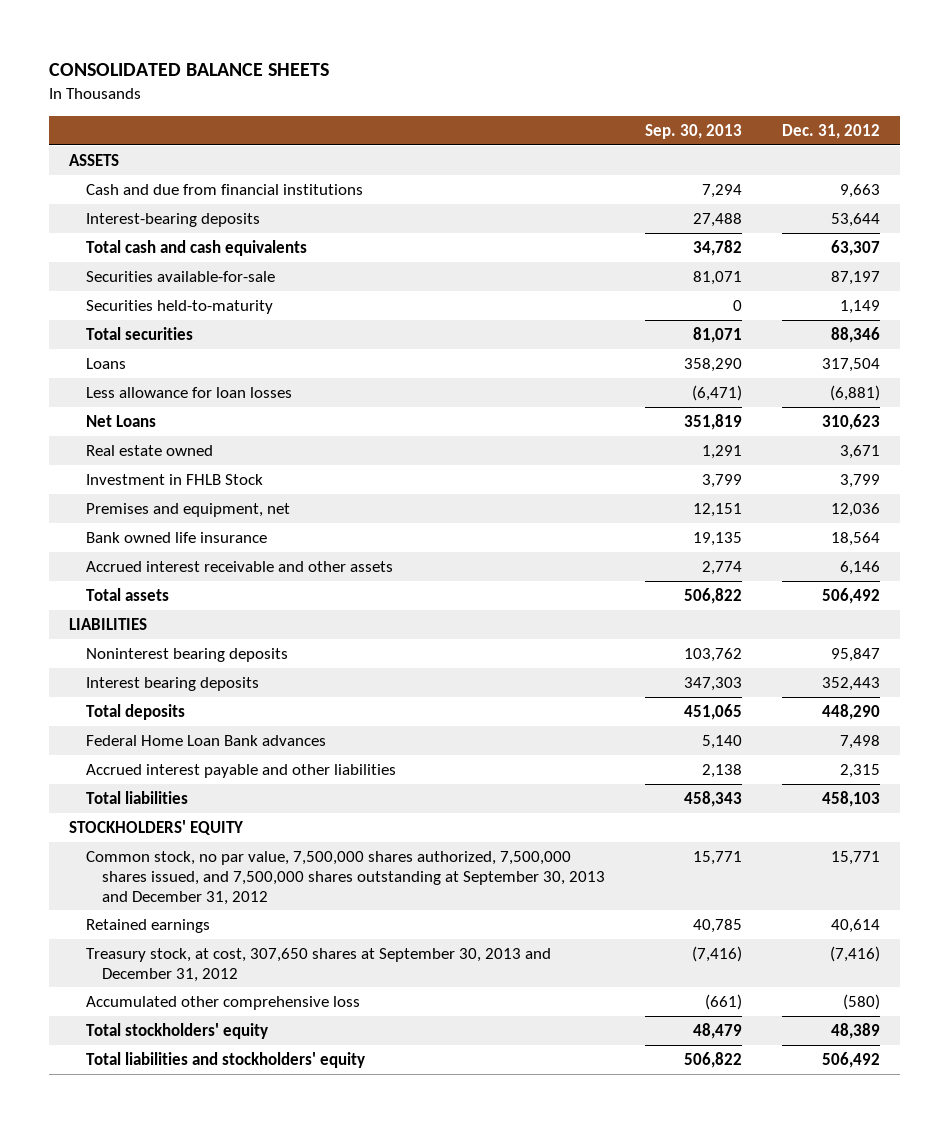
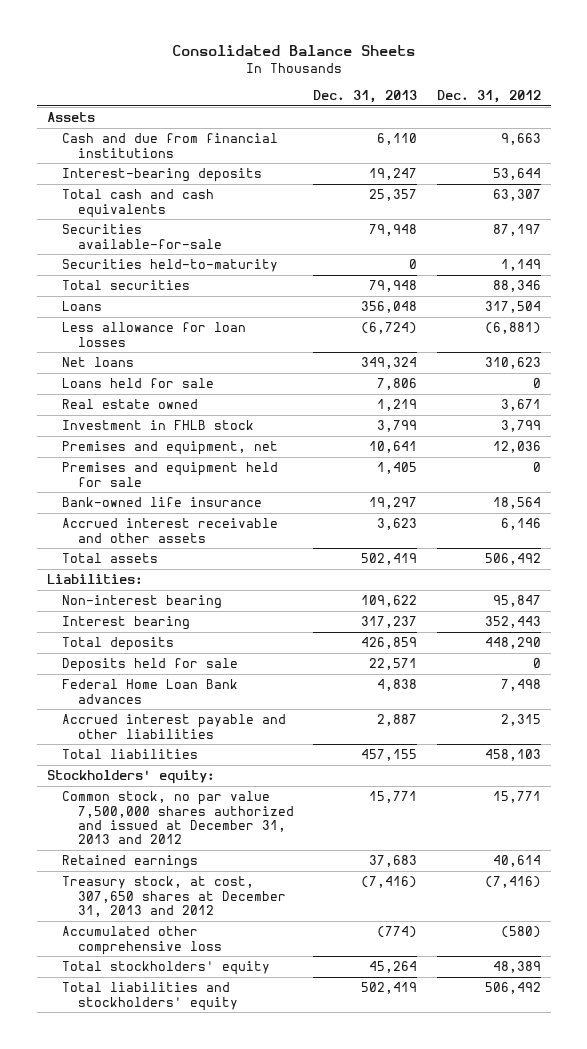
[49,63,330,77] CONSOLIDATED BALANCE SHEETS -> [171,45,415,57] Consolidated Balance Sheets
[645,124,743,140] Sep. 30, 2013 -> none
none -> [313,90,418,104] Dec. 31, 2013
[69,153,120,166] ASSETS -> [46,112,95,123] Assets
[85,414,156,427] Net Loans -> [62,357,135,368] Net loans
none -> [62,378,215,389] Loans held for sale
[85,473,263,485] Investment in FHLB Stock -> [62,420,255,431] Investment in FHLB stock
none -> [62,462,279,487] Premises and equipment held for sale
[85,531,267,543] Bank owned life insurance -> [62,497,263,508] Bank-owned life insurance
[69,617,148,630] LIABILITIES -> [46,574,143,585] Liabilities:
[85,647,288,662] Noninterest bearing deposits -> [62,595,223,610] Non-interest bearing
[85,676,259,691] Interest bearing deposits -> [62,616,191,631] Interest bearing
none -> [62,658,239,673] Deposits held for sale
[69,819,244,835] STOCKHOLDERS' EQUITY -> [46,770,215,785] Stockholders' equity:
[85,850,606,905] Common stock, no par value, 7,500,000 shares authorized, 7,500,000 shares issued, and 7,500,000 shares outstanding at September 30, 2013 and December 31, 2012 -> [62,791,294,845] Common stock, no par value 7,500,000 shares authorized and issued at December 31, 2013 and 2012
[85,947,551,982] Treasury stock, at cost, 307,650 shares at September 30, 2013 and December 31, 2012 -> [62,876,286,917] Treasury stock, at cost, 307,650 shares at December 31, 2013 and 2012

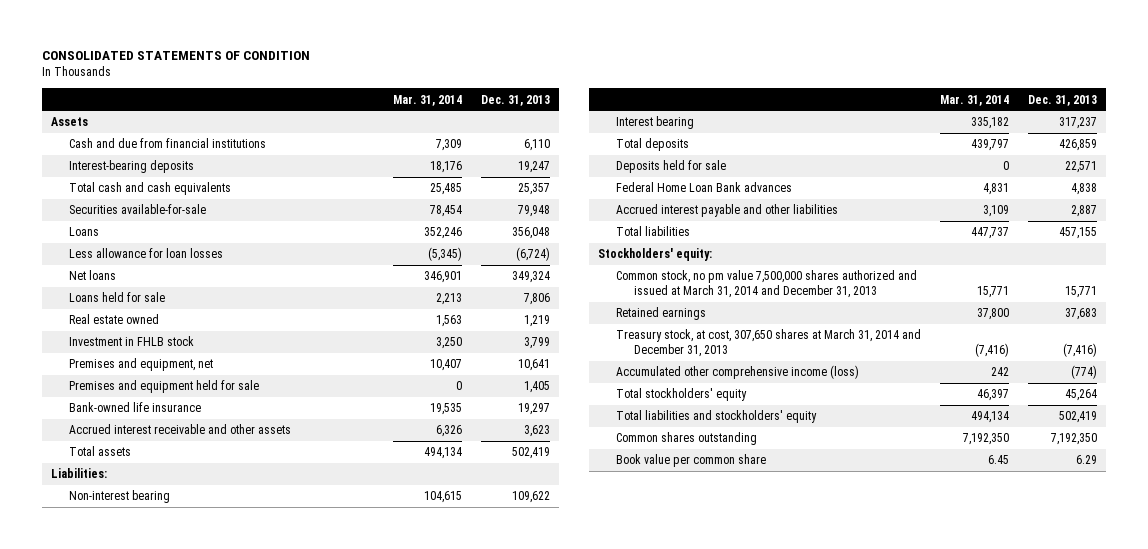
[171,45,415,57] Consolidated Balance Sheets -> [41,51,310,61] CONSOLIDATED STATEMENTS OF CONDITION
[436,90,541,104] Dec. 31, 2012 -> none
none -> [392,94,462,106] Mar. 31, 2014
[62,259,279,273] Securities held-to-maturity -> none
[62,280,191,291] Total securities -> none
[62,791,294,845] Common stock, no par value 7,500,000 shares authorized and issued at December 31, 2013 and 2012 -> [616,270,918,299] Common stock, no pm value 7,500,000 shares authorized and issued at March 31, 2014 and December 31, 2013
[62,876,286,917] Treasury stock, at cost, 307,650 shares at December 31, 2013 and 2012 -> [616,329,922,358] Treasury stock, at cost, 307,650 shares at March 31, 2014 and December 31, 2013
[62,926,222,955] Accumulated other comprehensive loss -> [616,365,860,380] Accumulated other comprehensive income (loss)
none -> [616,432,758,446] Common shares outstanding
none -> [616,454,767,468] Book value per common share

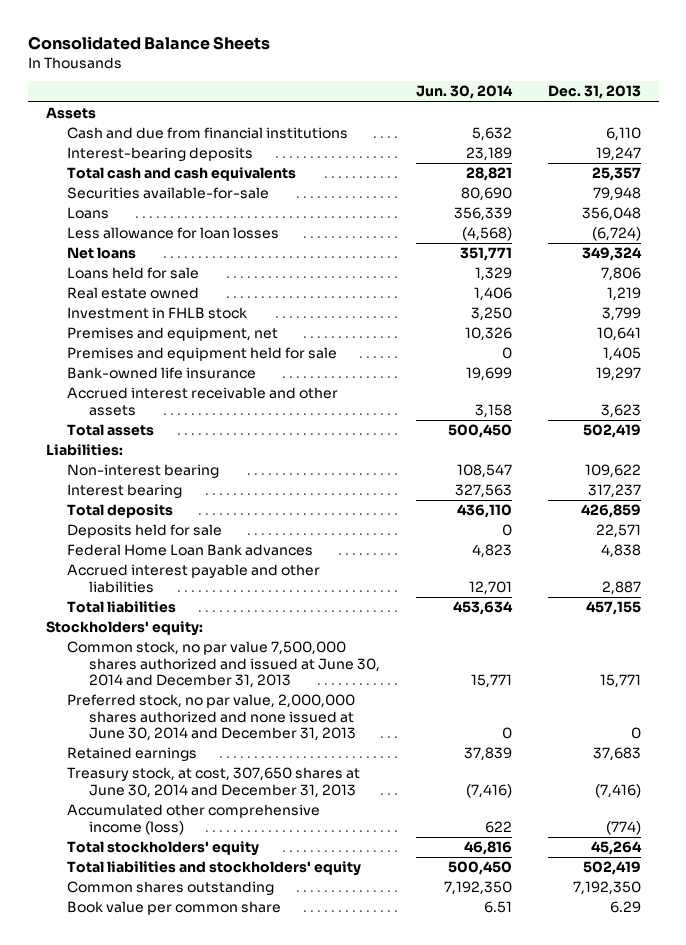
[41,51,310,61] CONSOLIDATED STATEMENTS OF CONDITION -> [27,36,270,51] Consolidated Balance Sheets
[392,94,462,106] Mar. 31, 2014 -> none
none -> [415,85,513,100] Jun. 30, 2014
[616,270,918,299] Common stock, no pm value 7,500,000 shares authorized and issued at March 31, 2014 and December 31, 2013 -> [67,641,380,689] Common stock, no par value 7,500,000 shares authorized and issued at June 30, 2014 and December 31, 2013
none -> [67,694,356,742] Preferred stock, no par value, 2,000,000 shares authorized and none issued at June 30, 2014 and December 31, 2013
[616,329,922,358] Treasury stock, at cost, 307,650 shares at March 31, 2014 and December 31, 2013 -> [67,767,361,798] Treasury stock, at cost, 307,650 shares at June 30, 2014 and December 31, 2013

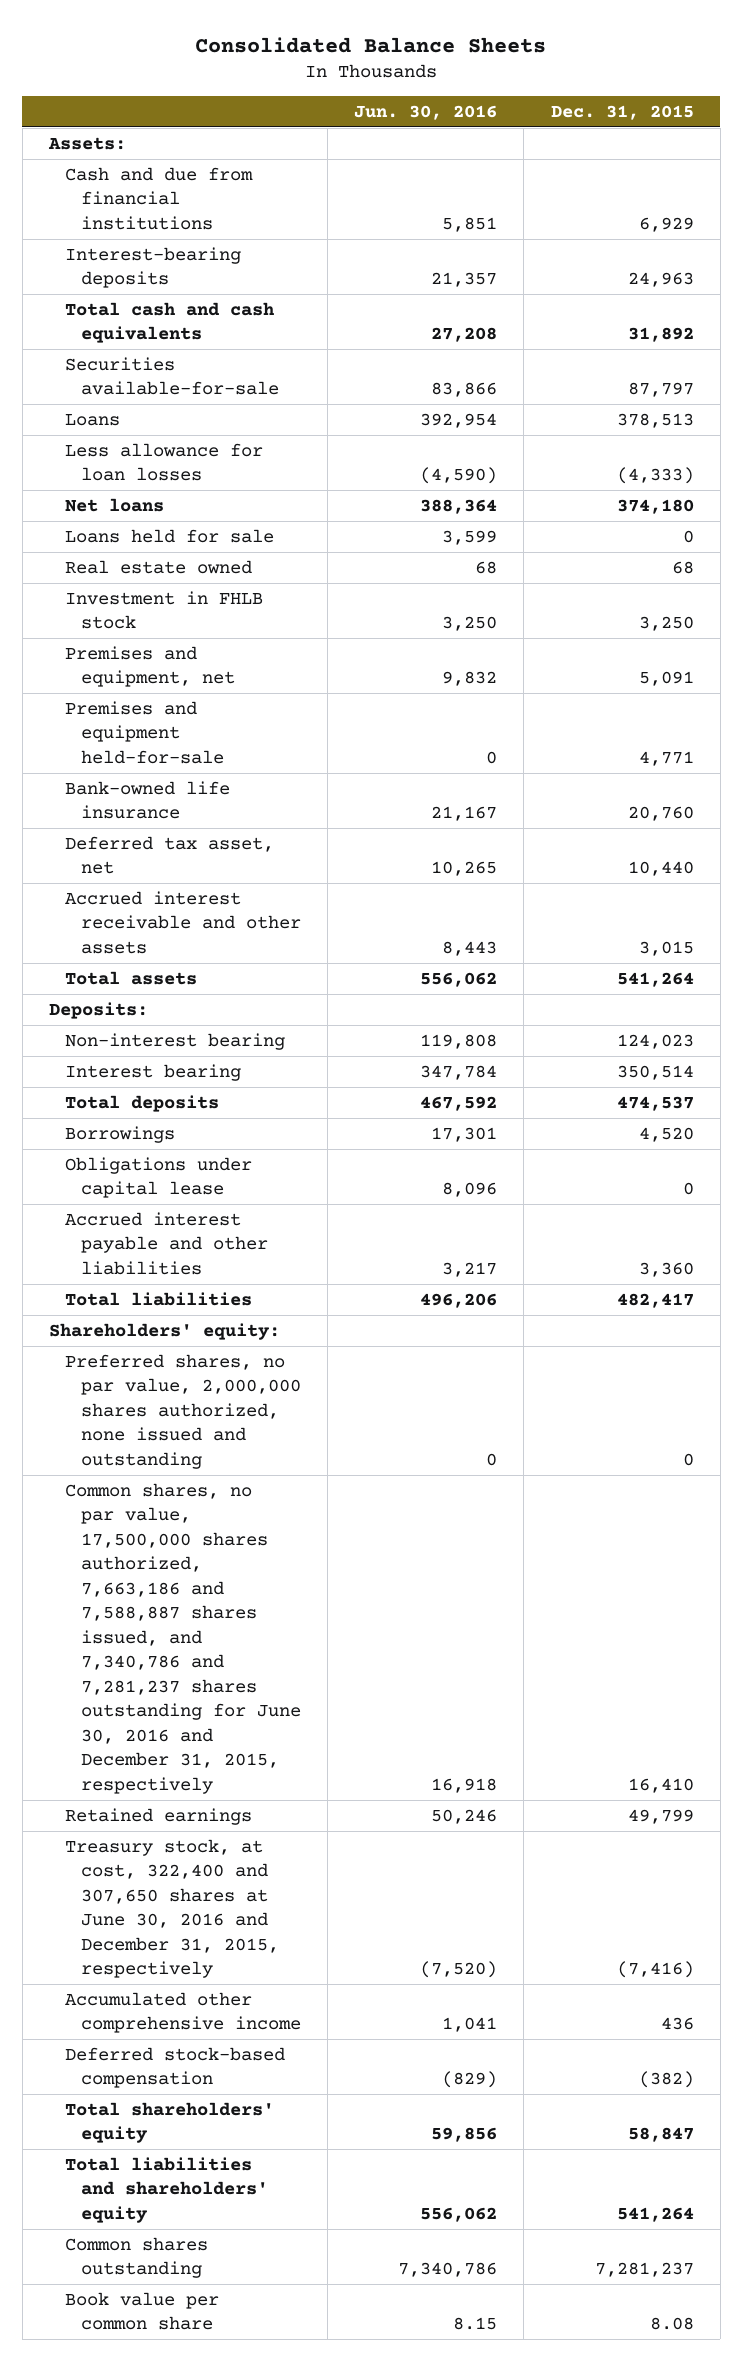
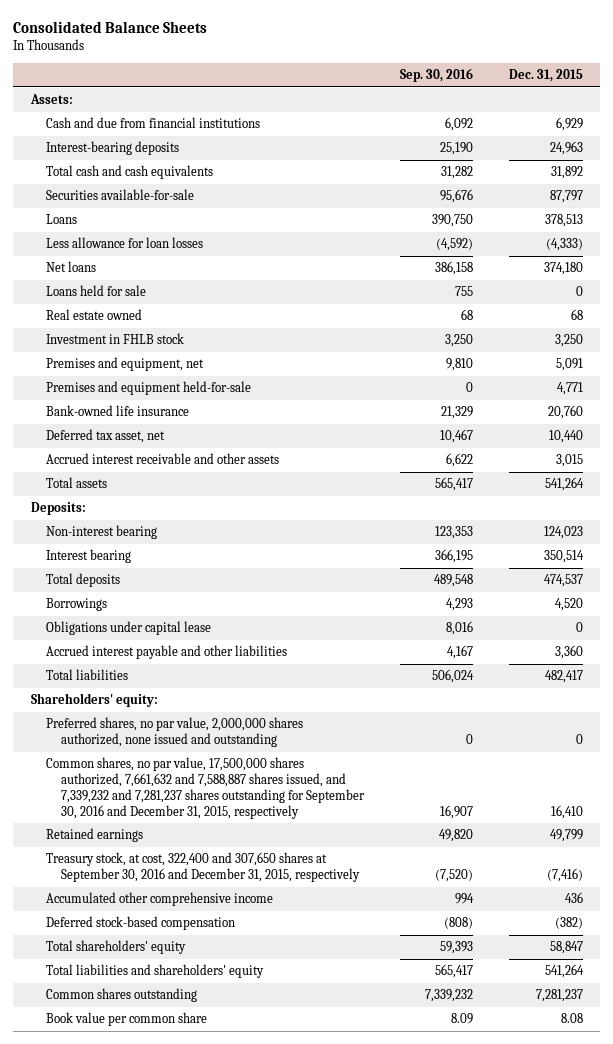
[354,104,498,120] Jun. 30, 2016 -> none
none -> [399,67,473,82] Sep. 30, 2016
[64,1482,301,1794] Common shares, no par value, 17,500,000 shares authorized, 7,663,186 and 7,588,887 shares issued, and 7,340,786 and 7,281,237 shares outstanding for June 30, 2016 and December 31, 2015, respectively -> [46,757,366,819] Common shares, no par value, 17,500,000 shares authorized, 7,661,632 and 7,588,887 shares issued, and 7,339,232 and 7,281,237 shares outstanding for September 30, 2016 and December 31, 2015, respectively
[64,1838,279,1979] Treasury stock, at cost, 322,400 and 307,650 shares at June 30, 2016 and December 31, 2015, respectively -> [46,852,361,883] Treasury stock, at cost, 322,400 and 307,650 shares at September 30, 2016 and December 31, 2015, respectively

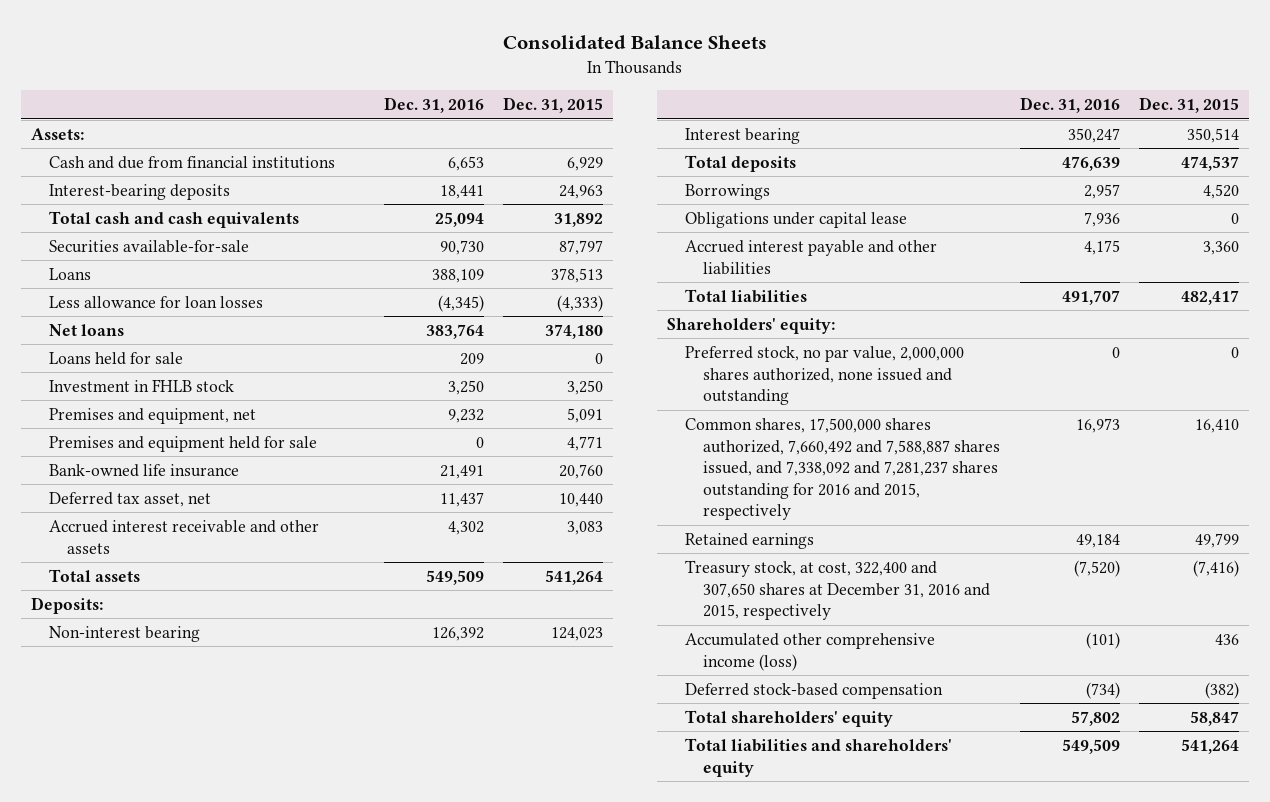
[399,67,473,82] Sep. 30, 2016 -> none
none -> [383,97,484,114] Dec. 31, 2016
[46,309,143,321] Real estate owned -> none
[46,381,252,396] Premises and equipment held-for-sale -> [49,435,318,452] Premises and equipment held for sale
[555,454,583,468] 3,015 -> [567,520,604,535] 3,083
[46,717,304,748] Preferred shares, no par value, 2,000,000 shares authorized, none issued and outstanding -> [685,345,965,406] Preferred stock, no par value, 2,000,000 shares authorized, none issued and outstanding
[46,757,366,819] Common shares, no par value, 17,500,000 shares authorized, 7,661,632 and 7,588,887 shares issued, and 7,339,232 and 7,281,237 shares outstanding for September 30, 2016 and December 31, 2015, respectively -> [685,417,1001,521] Common shares, 17,500,000 shares authorized, 7,660,492 and 7,588,887 shares issued, and 7,338,092 and 7,281,237 shares outstanding for 2016 and 2015, respectively
[46,852,361,883] Treasury stock, at cost, 322,400 and 307,650 shares at September 30, 2016 and December 31, 2015, respectively -> [685,559,991,621] Treasury stock, at cost, 322,400 and 307,650 shares at December 31, 2016 and 2015, respectively
[46,892,274,907] Accumulated other comprehensive income -> [685,632,936,671] Accumulated other comprehensive income (loss)
[46,988,198,1003] Common shares outstanding -> none
[46,1012,208,1027] Book value per common share -> none

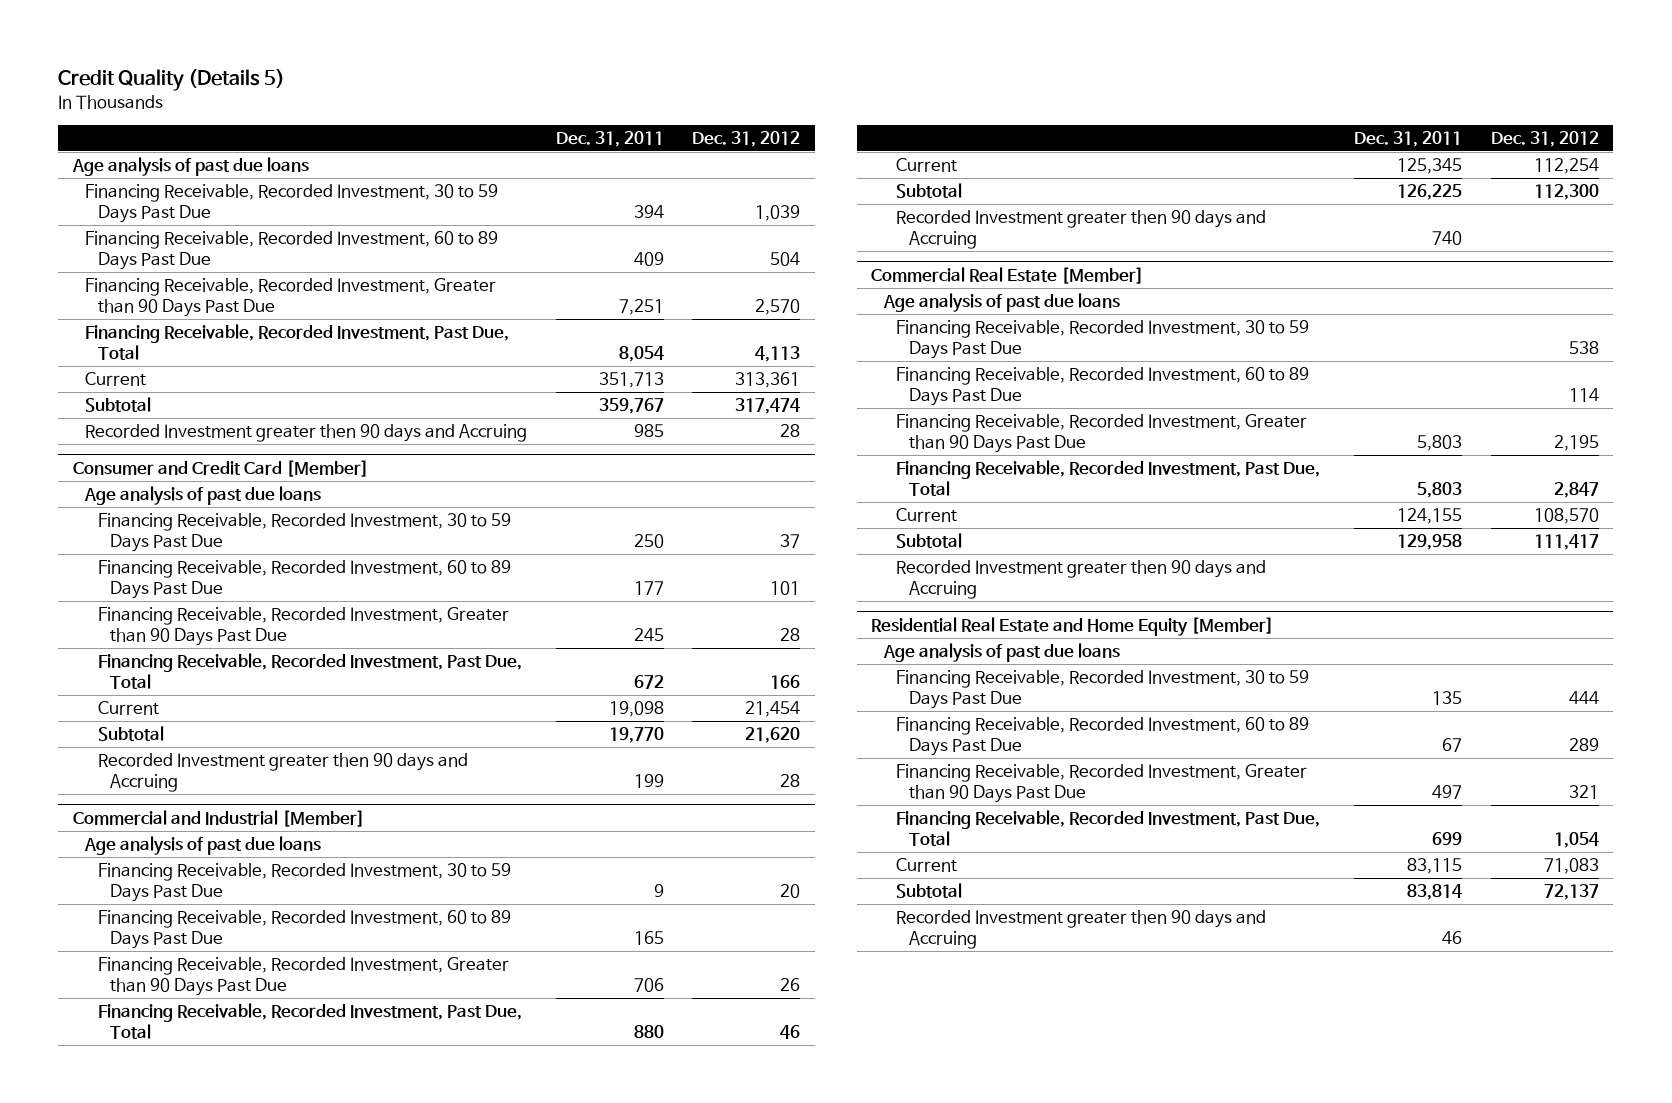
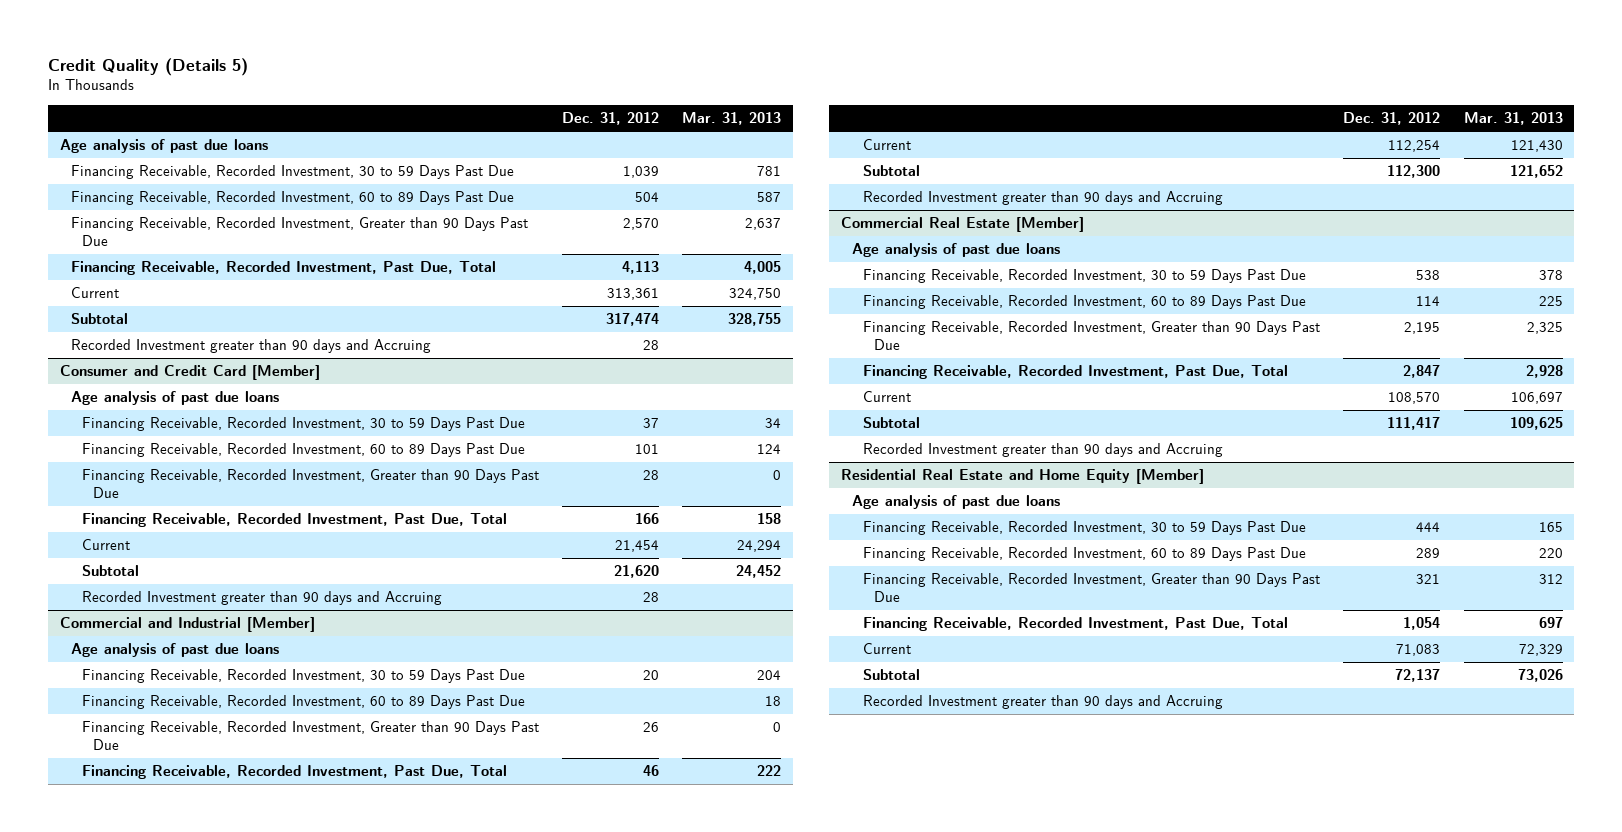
[555,130,664,147] Dec. 31, 2011 -> none
none -> [682,112,782,126] Mar. 31, 2013
[85,424,528,443] Recorded Investment greater then 90 days and Accruing -> [70,339,431,354] Recorded Investment greater than 90 days and Accruing
[97,753,468,793] Recorded Investment greater then 90 days and Accruing -> [81,591,442,606] Recorded Investment greater than 90 days and Accruing
[896,210,1267,250] Recorded Investment greater then 90 days and Accruing -> [862,191,1223,206] Recorded Investment greater than 90 days and Accruing
[896,560,1267,600] Recorded Investment greater then 90 days and Accruing -> [862,443,1223,458] Recorded Investment greater than 90 days and Accruing
[896,910,1267,950] Recorded Investment greater then 90 days and Accruing -> [862,695,1223,710] Recorded Investment greater than 90 days and Accruing

